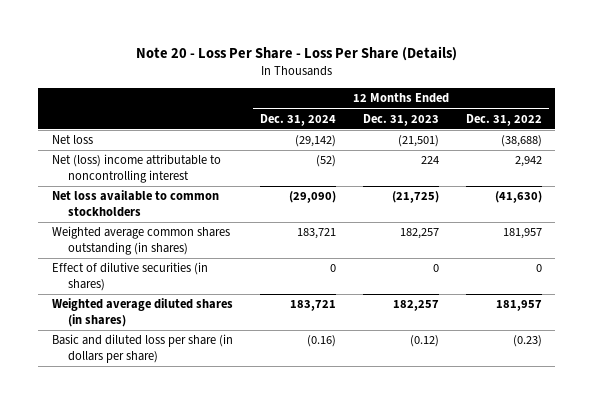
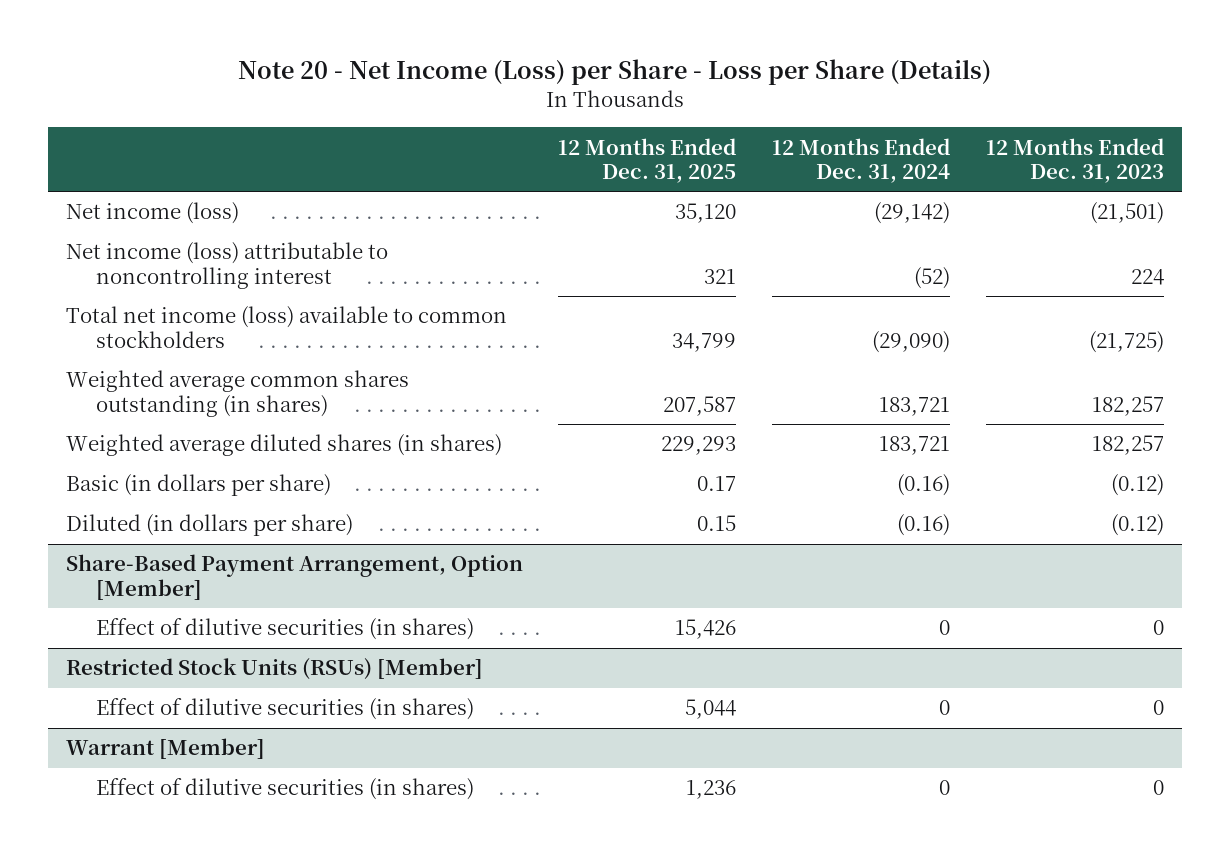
[135,46,457,62] Note 20 - Loss Per Share - Loss Per Share (Details) -> [237,59,991,86] Note 20 - Net Income (Loss) per Share - Loss per Share (Details)
[465,113,542,126] Dec. 31, 2022 -> none
none -> [558,137,737,183] 12 Months Ended Dec. 31, 2025
[51,135,93,145] Net loss -> [65,202,239,225] Net income (loss)
[51,154,221,184] Net (loss) income attributable to noncontrolling interest -> [65,242,388,289] Net income (loss) attributable to noncontrolling interest
[51,190,219,218] Net loss available to common stockholders -> [65,306,507,348] Total net income (loss) available to common stockholders
[51,262,208,292] Effect of dilutive securities (in shares) -> none
[51,334,233,364] Basic and diluted loss per share (in dollars per share) -> [65,474,331,497] Basic (in dollars per share)
none -> [65,514,353,537] Diluted (in dollars per share)
none -> [65,554,523,600] Share-Based Payment Arrangement, Option [Member]
none -> [95,618,474,641] Effect of dilutive securities (in shares)
none -> [65,658,483,681] Restricted Stock Units (RSUs) [Member]
none -> [95,698,474,721] Effect of dilutive securities (in shares)
none -> [65,738,265,760] Warrant [Member]
none -> [95,778,474,801] Effect of dilutive securities (in shares)

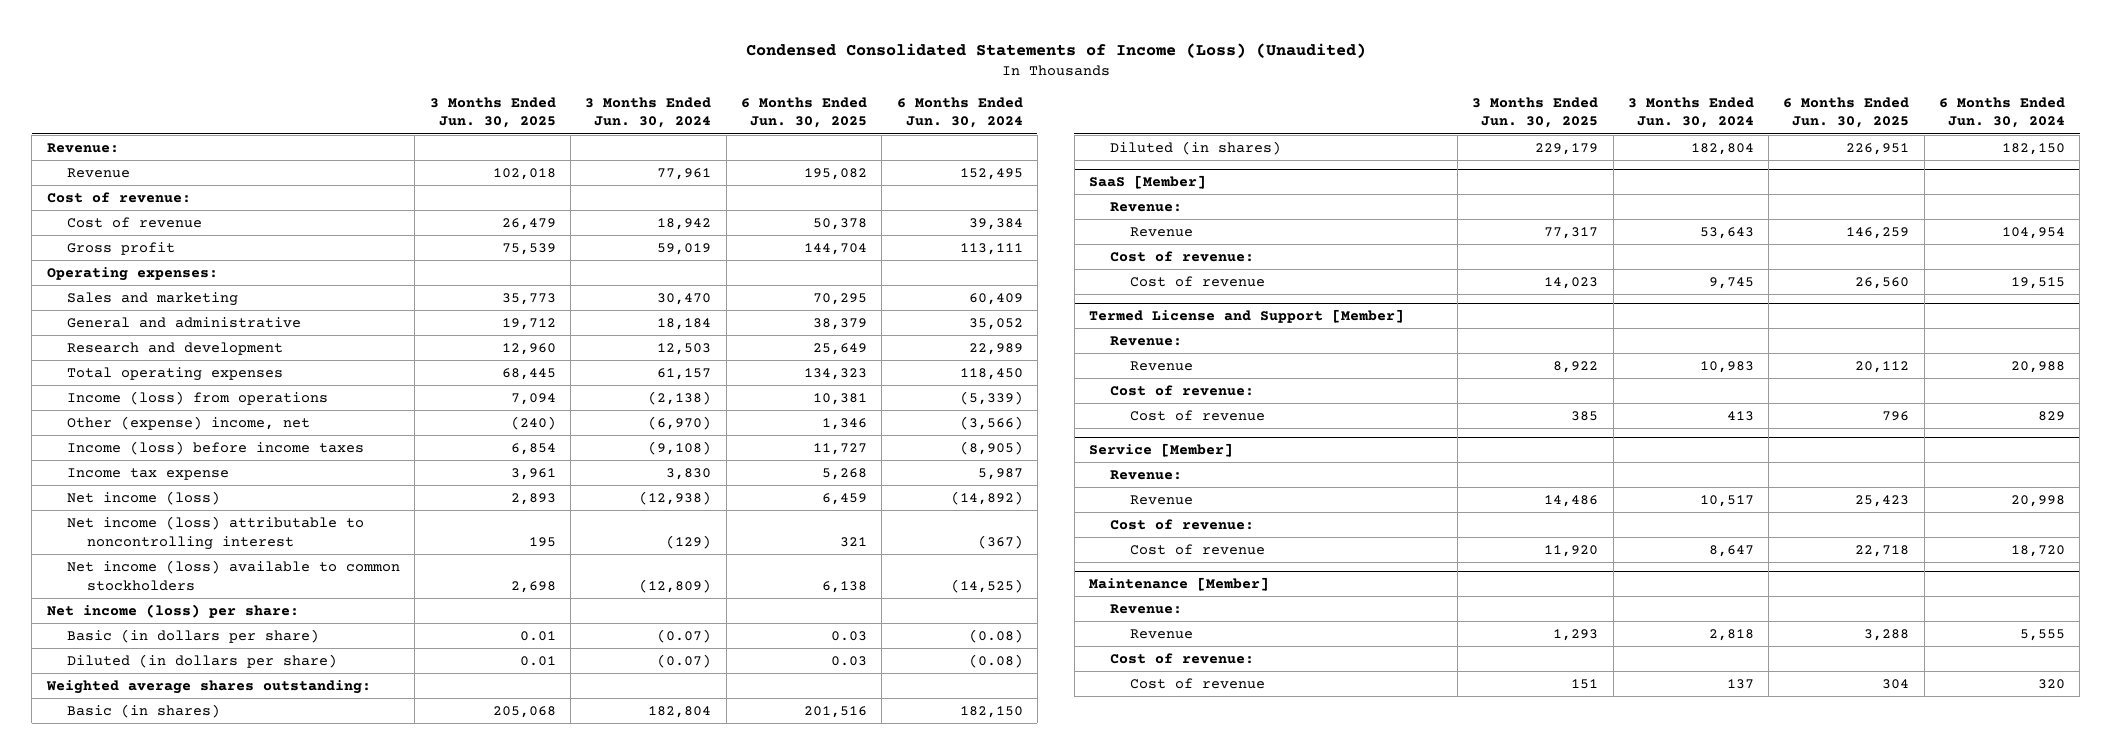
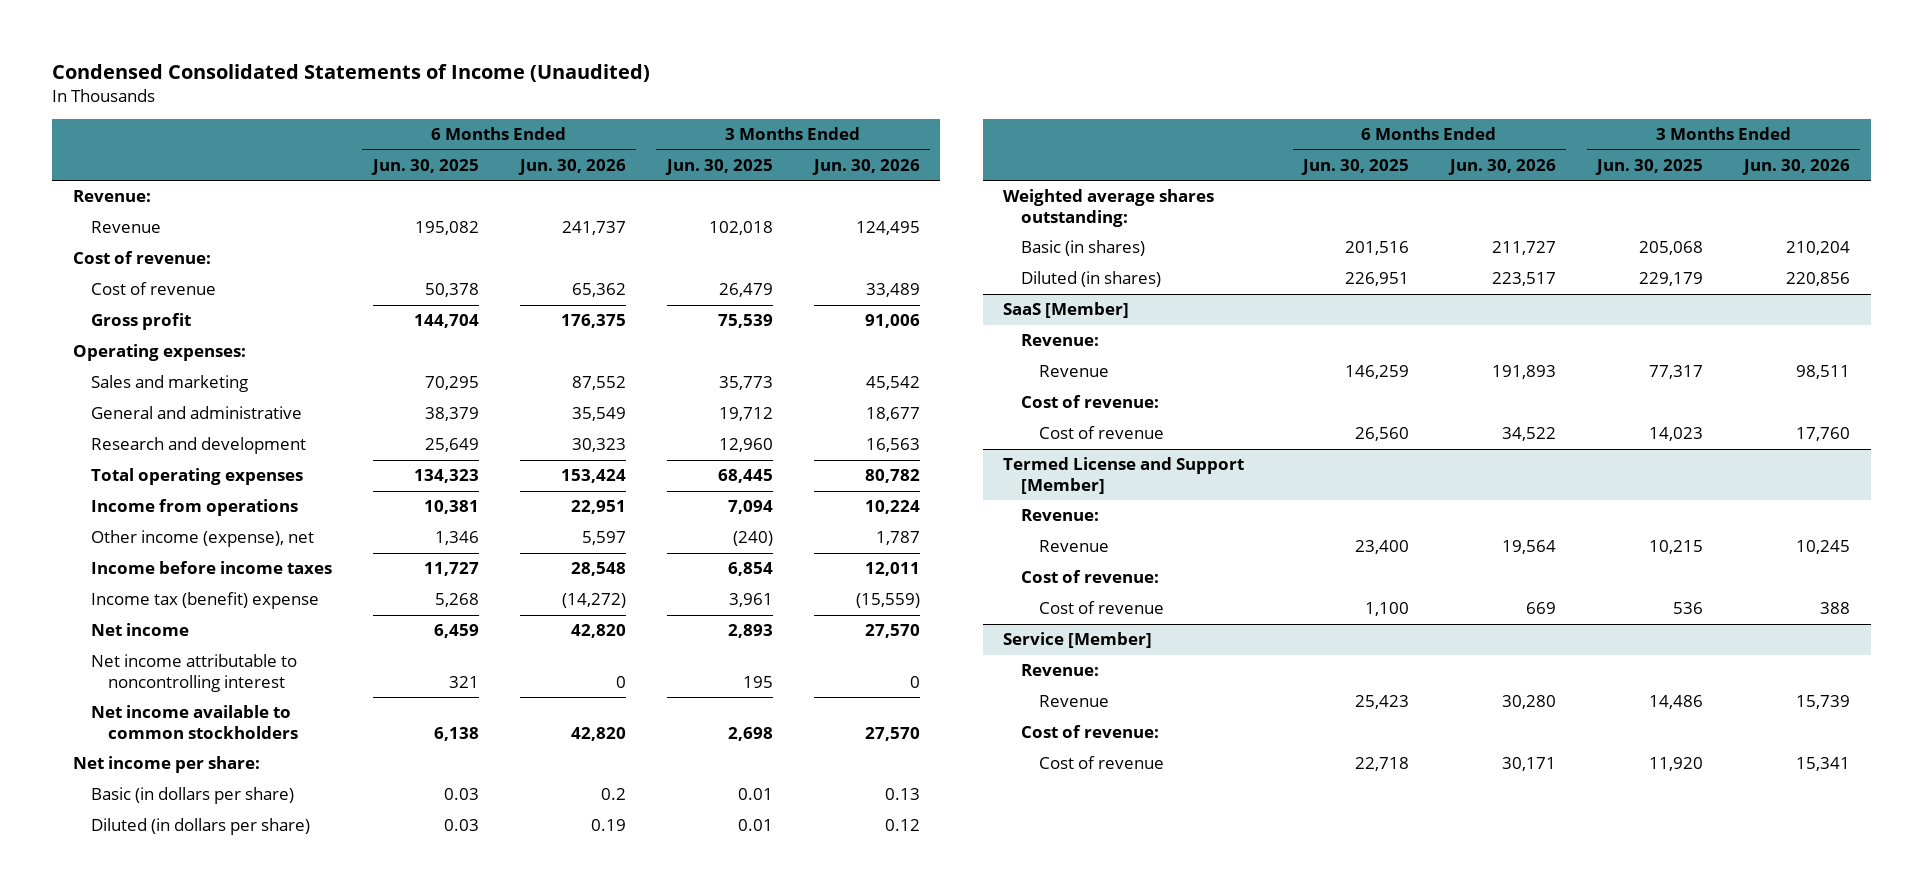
[745,42,1366,58] Condensed Consolidated Statements of Income (Loss) (Unaudited) -> [52,63,651,82] Condensed Consolidated Statements of Income (Unaudited)
[585,96,712,129] 3 Months Ended Jun. 30, 2024 -> none
[896,96,1023,129] 6 Months Ended Jun. 30, 2024 -> none
none -> [517,158,626,175] Jun. 30, 2026
none -> [811,158,920,175] Jun. 30, 2026
[67,390,329,405] Income (loss) from operations -> [90,499,298,517] Income from operations
[67,415,311,430] Other (expense) income, net -> [90,530,314,548] Other income (expense), net
[67,440,365,455] Income (loss) before income taxes -> [90,561,332,575] Income before income taxes
[67,467,230,480] Income tax expense -> [90,592,319,610] Income tax (benefit) expense
[67,490,221,505] Net income (loss) -> [90,623,189,637] Net income
[67,515,365,550] Net income (loss) attributable to noncontrolling interest -> [90,654,297,692] Net income attributable to noncontrolling interest
[67,559,401,591] Net income (loss) available to common stockholders -> [90,705,299,739] Net income available to common stockholders
[46,603,299,618] Net income (loss) per share: -> [72,756,260,774] Net income per share:
[1553,360,1599,373] 8,922 -> [1649,540,1704,555] 10,215
[1855,360,1910,373] 20,112 -> [1354,540,1409,555] 23,400
[1571,410,1599,421] 385 -> [1673,602,1704,615] 536
[1882,410,1910,421] 796 -> [1364,602,1409,617] 1,100
[1089,577,1270,592] Maintenance [Member] -> none
[1109,603,1182,614] Revenue: -> none
[1129,628,1193,639] Revenue -> none
[1109,652,1254,664] Cost of revenue: -> none
[1129,677,1265,689] Cost of revenue -> none

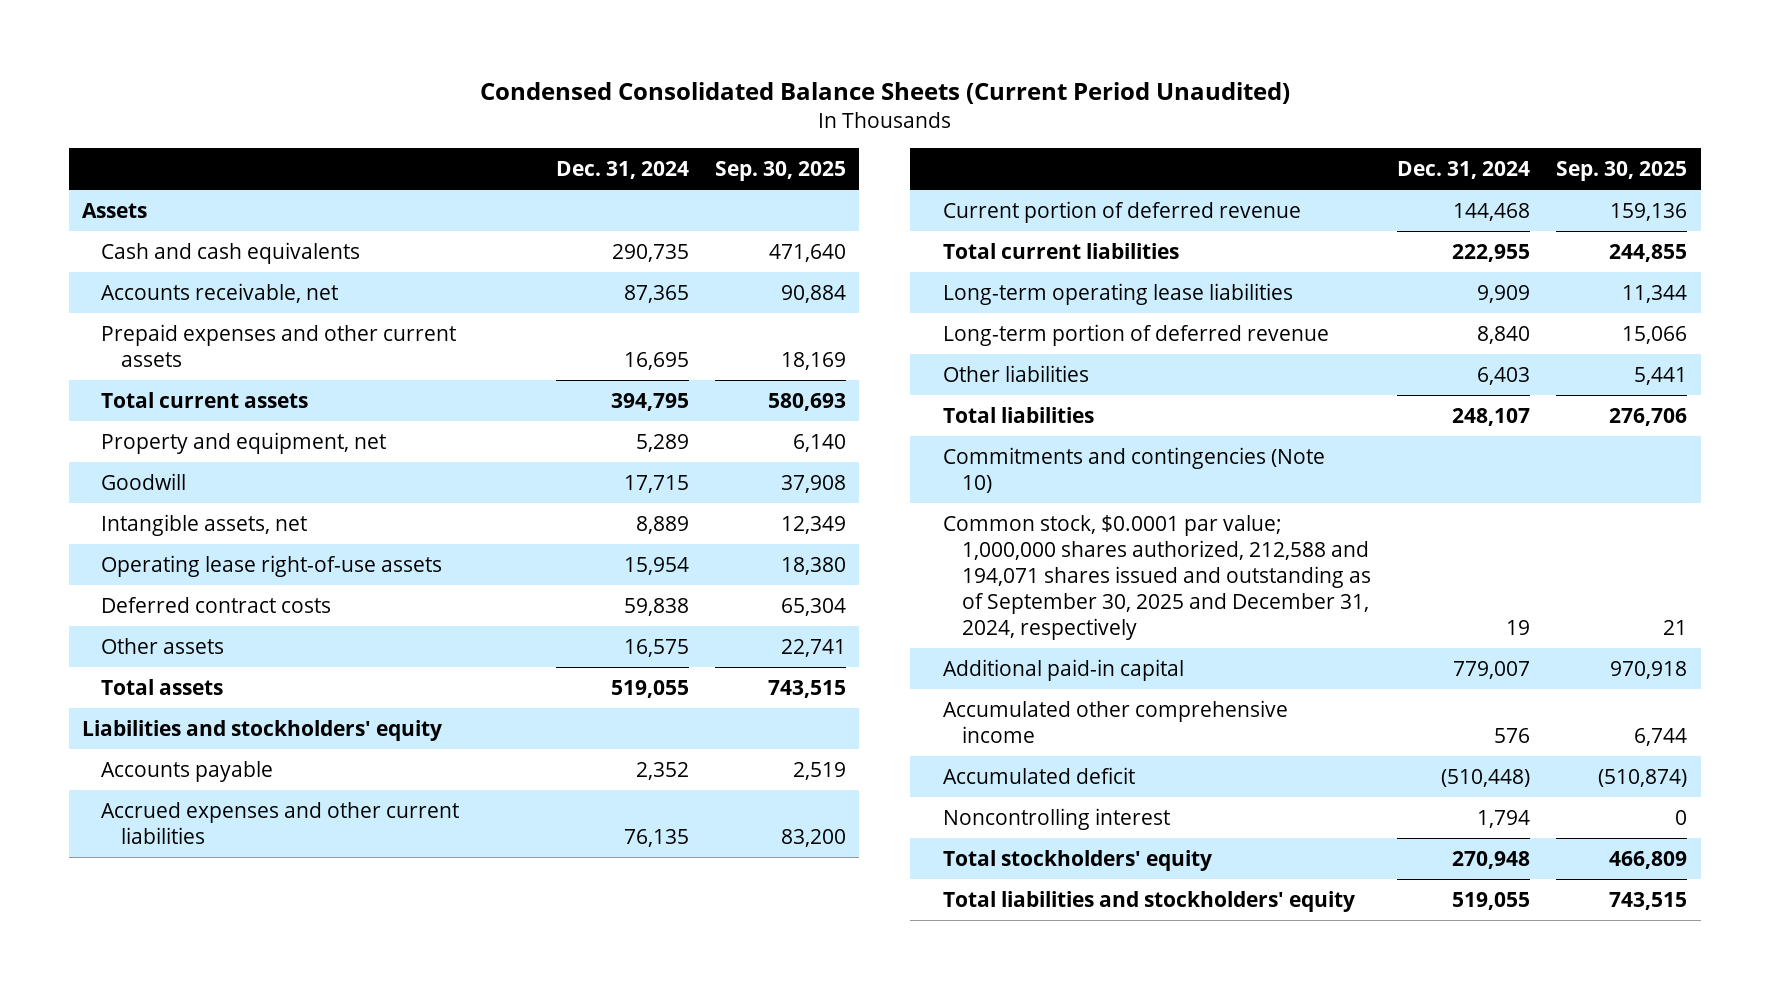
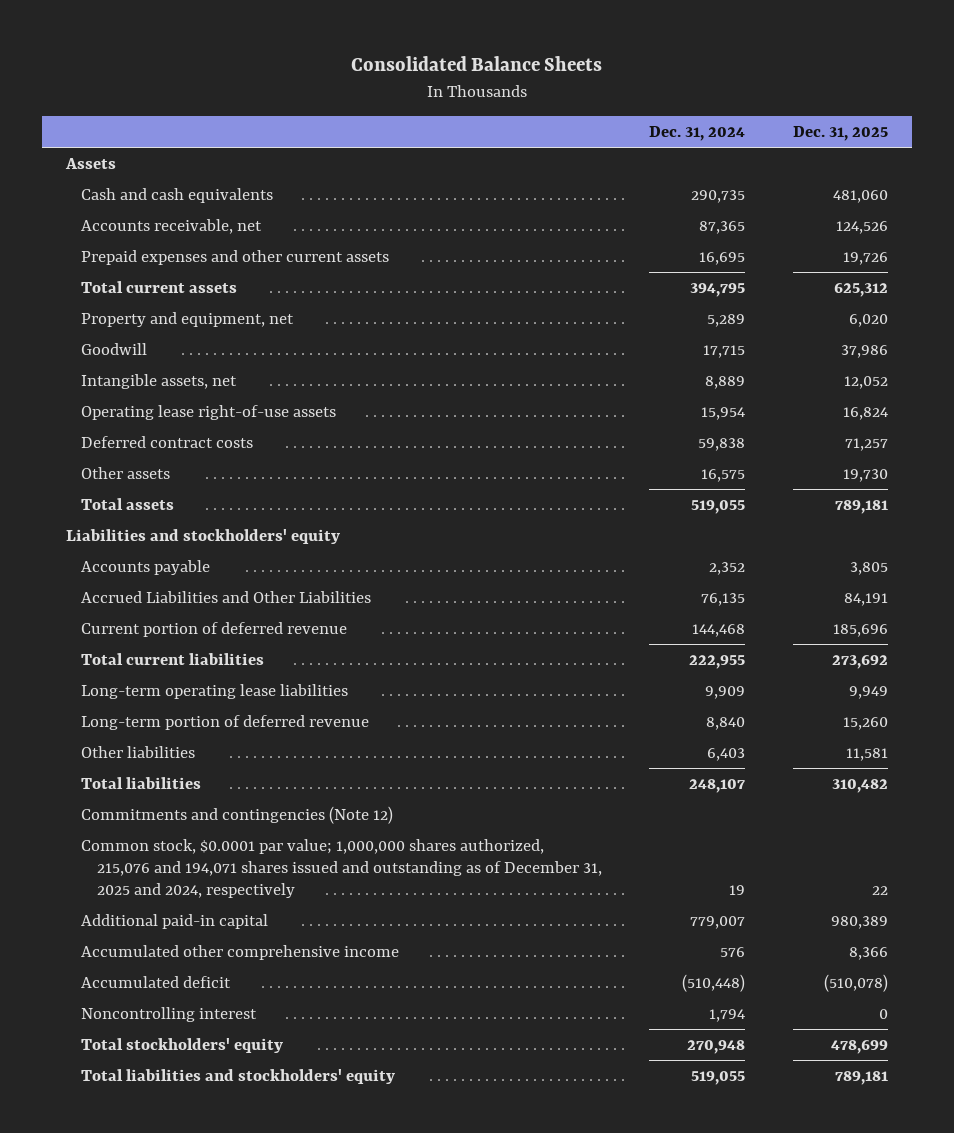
[479,82,1290,105] Condensed Consolidated Balance Sheets (Current Period Unaudited) -> [351,56,603,72] Consolidated Balance Sheets
[715,161,847,182] Sep. 30, 2025 -> none
none -> [793,126,889,142] Dec. 31, 2025
[101,801,460,844] Accrued expenses and other current liabilities -> [81,591,372,604] Accrued Liabilities and Other Liabilities
[942,446,1325,493] Commitments and contingencies (Note 10) -> [81,806,394,825] Commitments and contingencies (Note 12)
[942,514,1371,640] Common stock, $0.0001 par value; 1,000,000 shares authorized, 212,588 and 194,071 shares issued and outstanding as of September 30, 2025 and December 31, 2024, respectively -> [81,839,602,898] Common stock, $0.0001 par value; 1,000,000 shares authorized, 215,076 and 194,071 shares issued and outstanding as of December 31, 2025 and 2024, respectively

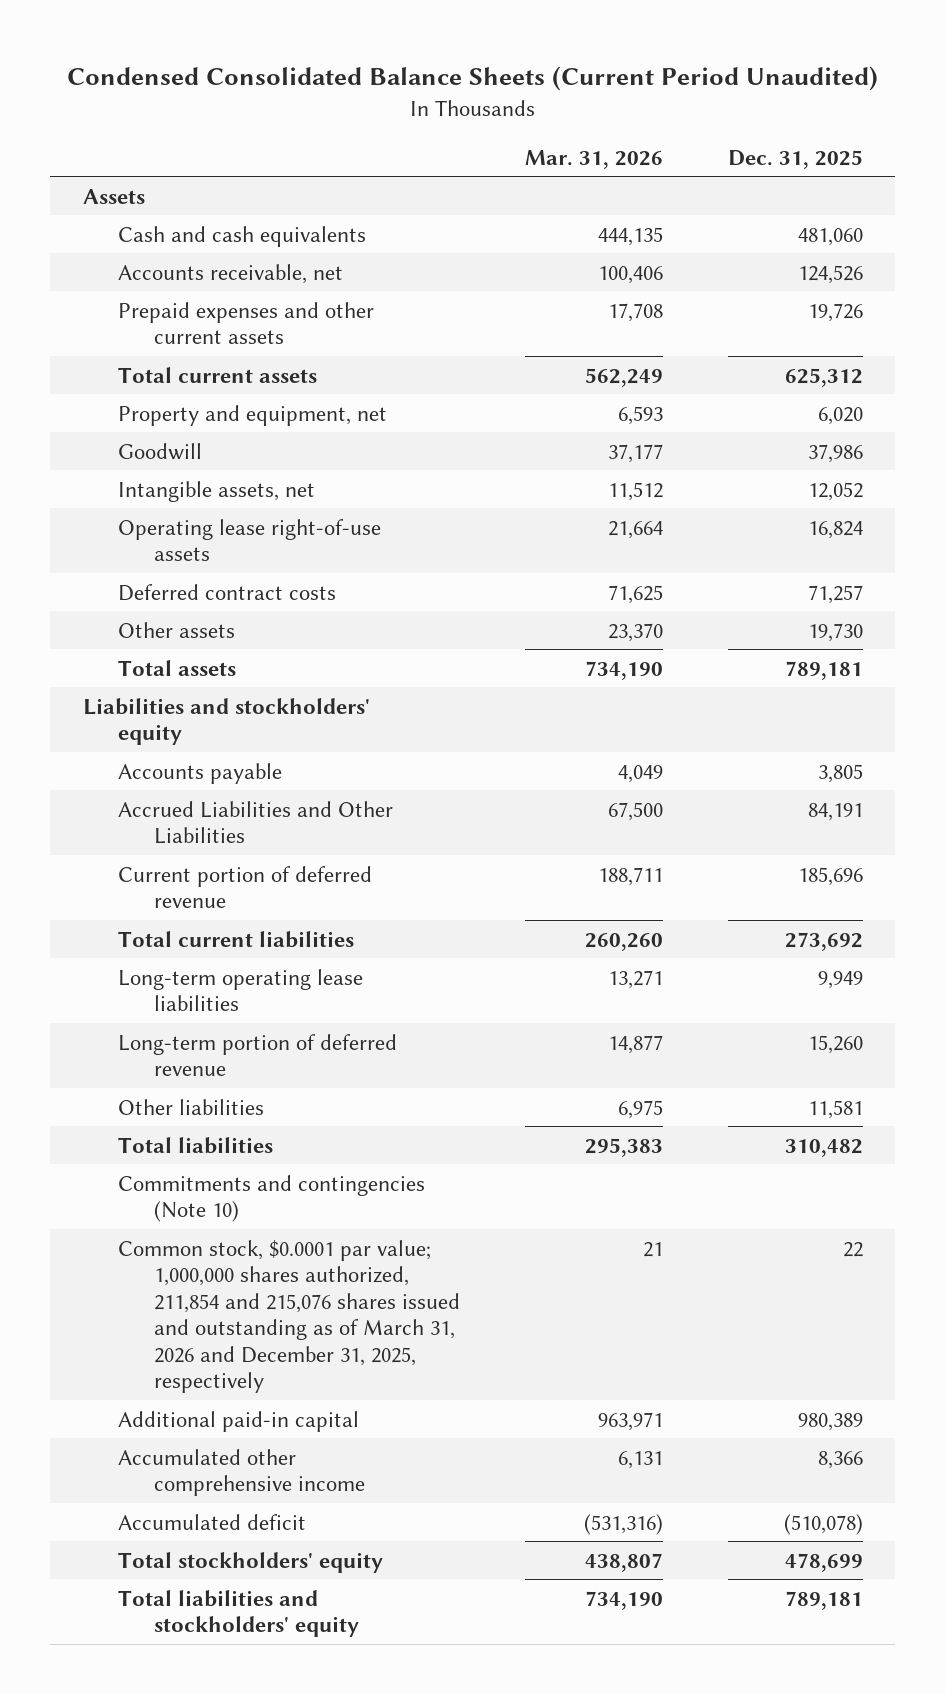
[351,56,603,72] Consolidated Balance Sheets -> [66,66,878,92] Condensed Consolidated Balance Sheets (Current Period Unaudited)
[649,126,746,142] Dec. 31, 2024 -> none
none -> [524,149,663,169] Mar. 31, 2026
[81,806,394,825] Commitments and contingencies (Note 12) -> [118,1174,426,1223] Commitments and contingencies (Note 10)
[81,839,602,898] Common stock, $0.0001 par value; 1,000,000 shares authorized, 215,076 and 194,071 shares issued and outstanding as of December 31, 2025 and 2024, respectively -> [118,1239,460,1394] Common stock, $0.0001 par value; 1,000,000 shares authorized, 211,854 and 215,076 shares issued and outstanding as of March 31, 2026 and December 31, 2025, respectively
[81,1007,258,1023] Noncontrolling interest -> none

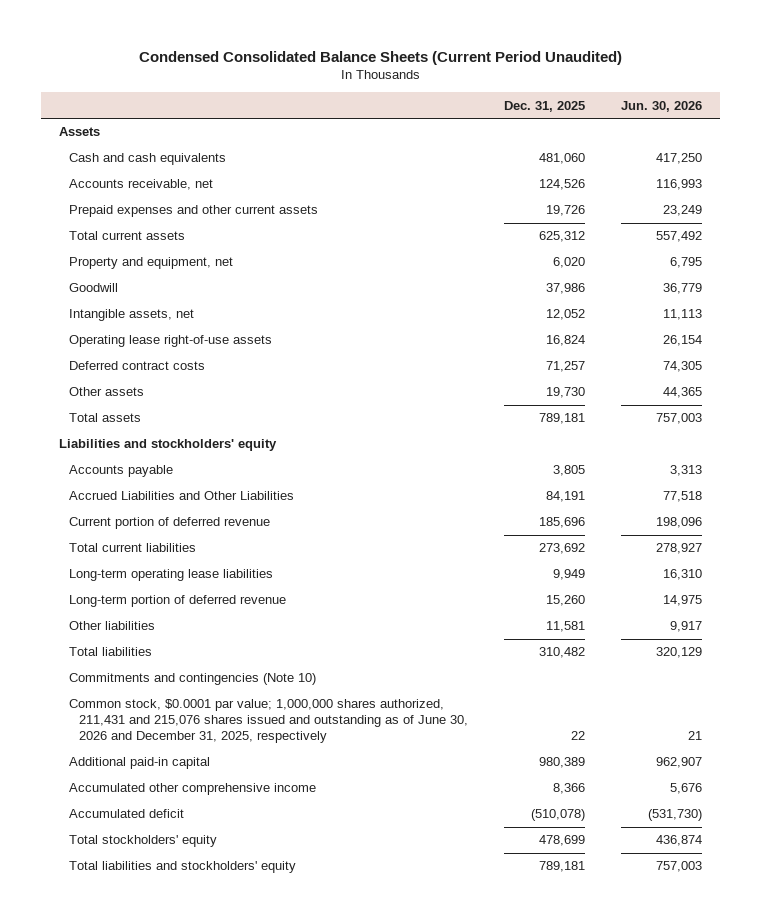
[524,149,663,169] Mar. 31, 2026 -> none
none -> [620,100,702,112] Jun. 30, 2026
[118,1239,460,1394] Common stock, $0.0001 par value; 1,000,000 shares authorized, 211,854 and 215,076 shares issued and outstanding as of March 31, 2026 and December 31, 2025, respectively -> [68,699,468,744] Common stock, $0.0001 par value; 1,000,000 shares authorized, 211,431 and 215,076 shares issued and outstanding as of June 30, 2026 and December 31, 2025, respectively

